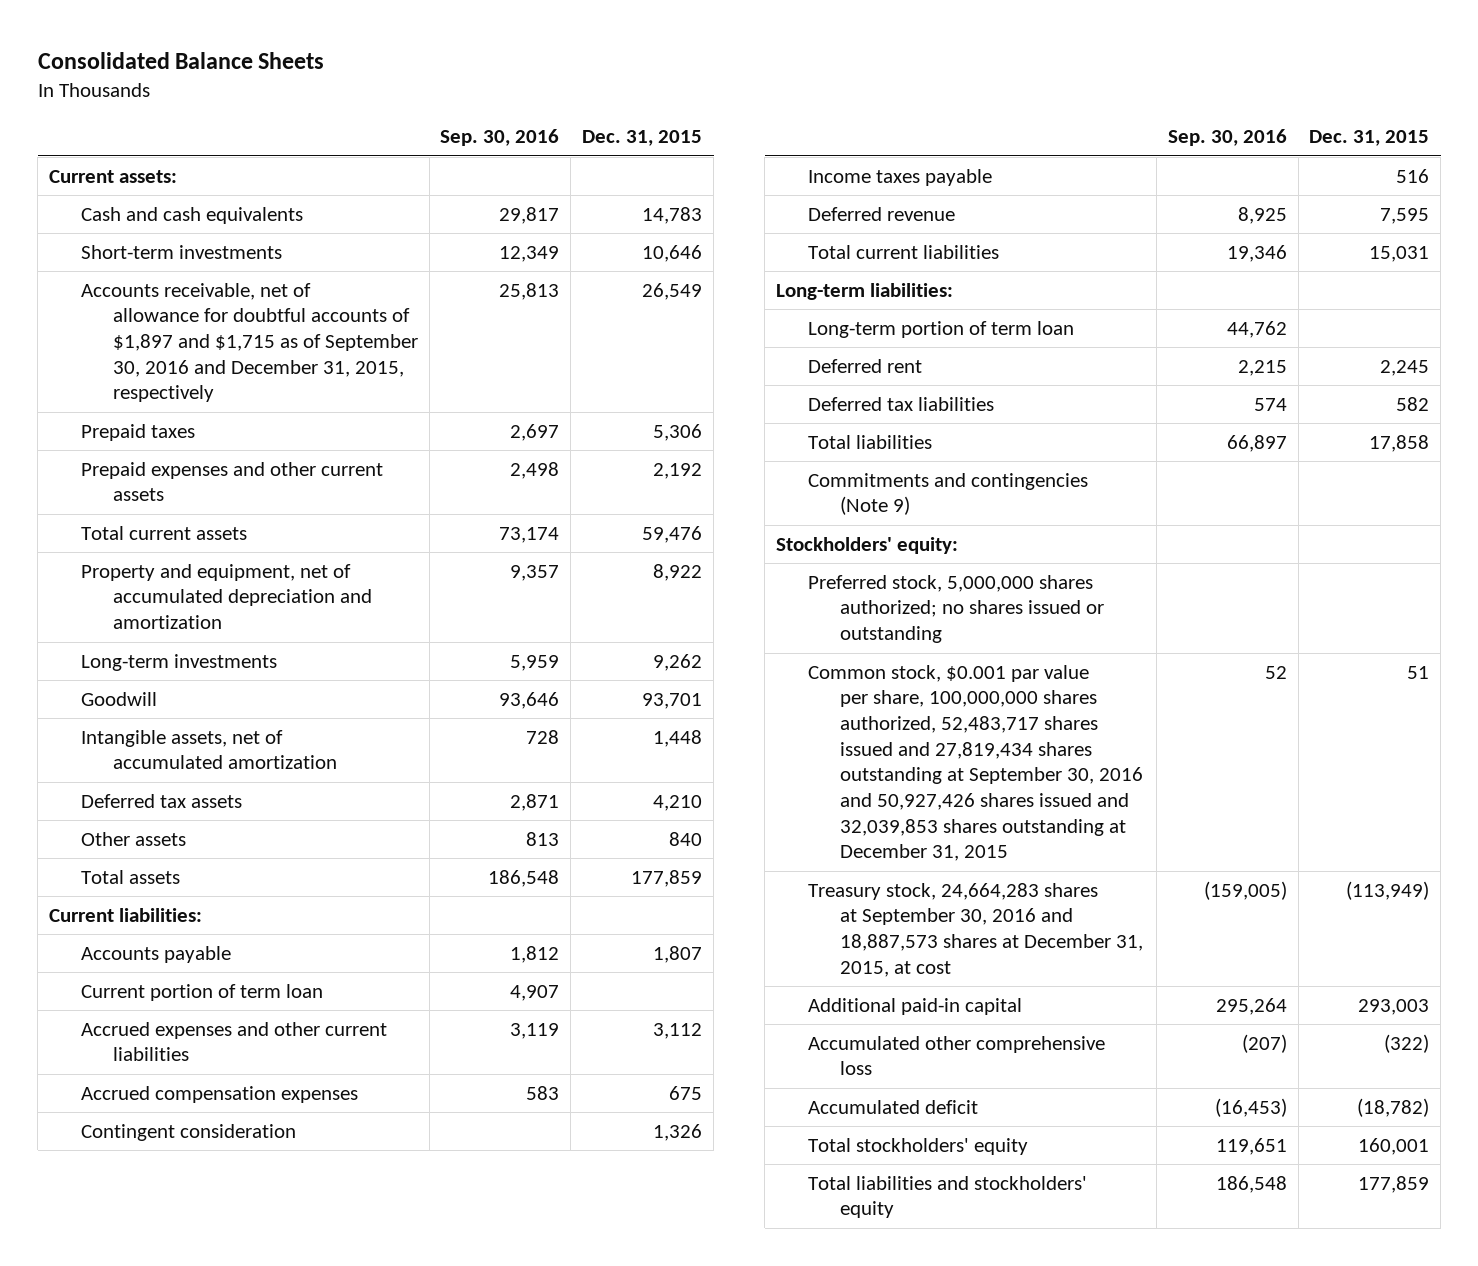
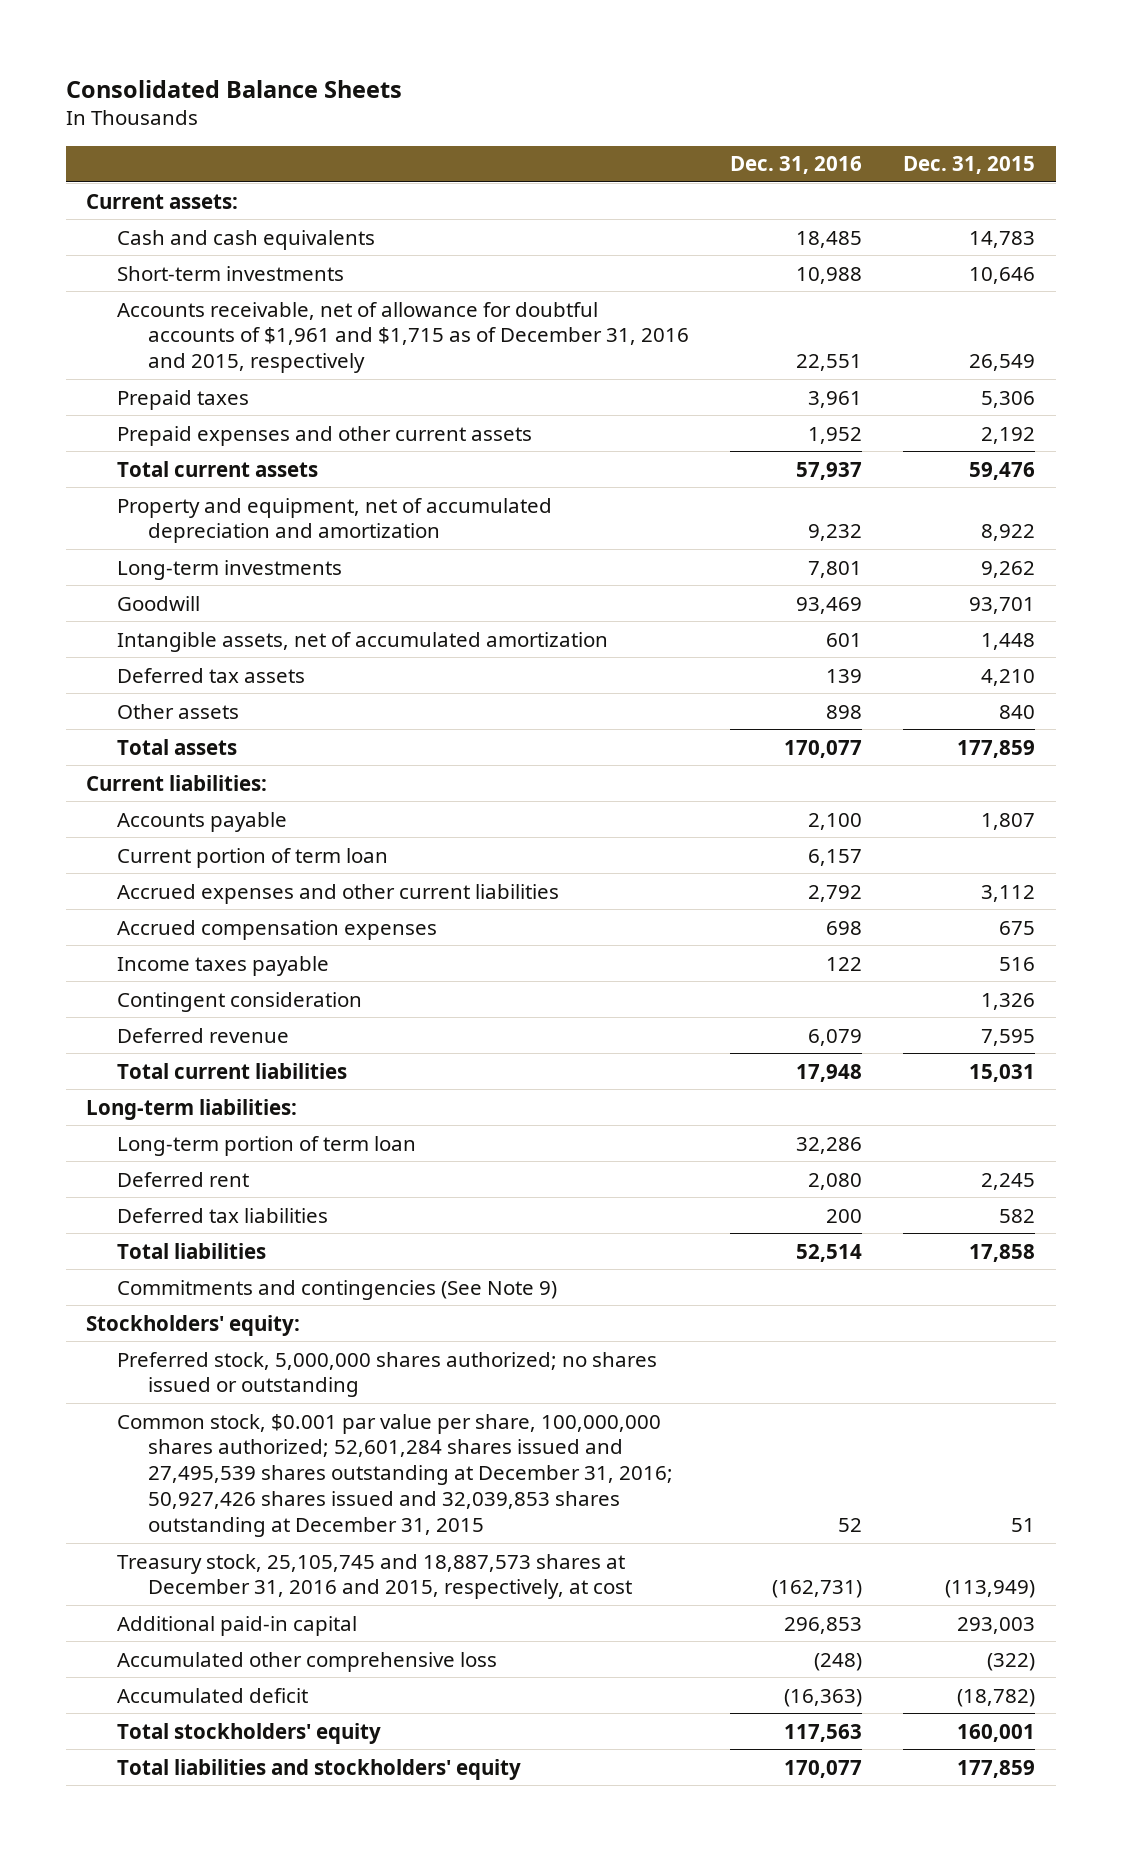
[440,129,560,147] Sep. 30, 2016 -> none
none -> [729,156,862,175] Dec. 31, 2016
[80,282,418,403] Accounts receivable, net of allowance for doubtful accounts of $1,897 and $1,715 as of September 30, 2016 and December 31, 2015, respectively -> [117,301,689,374] Accounts receivable, net of allowance for doubtful accounts of $1,961 and $1,715 as of December 31, 2016 and 2015, respectively
[80,1123,296,1141] Contingent consideration -> [117,991,363,1012] Contingent consideration
[808,472,1089,516] Commitments and contingencies (Note 9) -> [117,1279,558,1300] Commitments and contingencies (See Note 9)
[808,664,1144,862] Common stock, $0.001 par value per share, 100,000,000 shares authorized, 52,483,717 shares issued and 27,819,434 shares outstanding at September 30, 2016 and 50,927,426 shares issued and 32,039,853 shares outstanding at December 31, 2015 -> [117,1413,673,1537] Common stock, $0.001 par value per share, 100,000,000 shares authorized; 52,601,284 shares issued and 27,495,539 shares outstanding at December 31, 2016; 50,927,426 shares issued and 32,039,853 shares outstanding at December 31, 2015
[808,882,1144,977] Treasury stock, 24,664,283 shares at September 30, 2016 and 18,887,573 shares at December 31, 2015, at cost -> [117,1553,632,1600] Treasury stock, 25,105,745 and 18,887,573 shares at December 31, 2016 and 2015, respectively, at cost

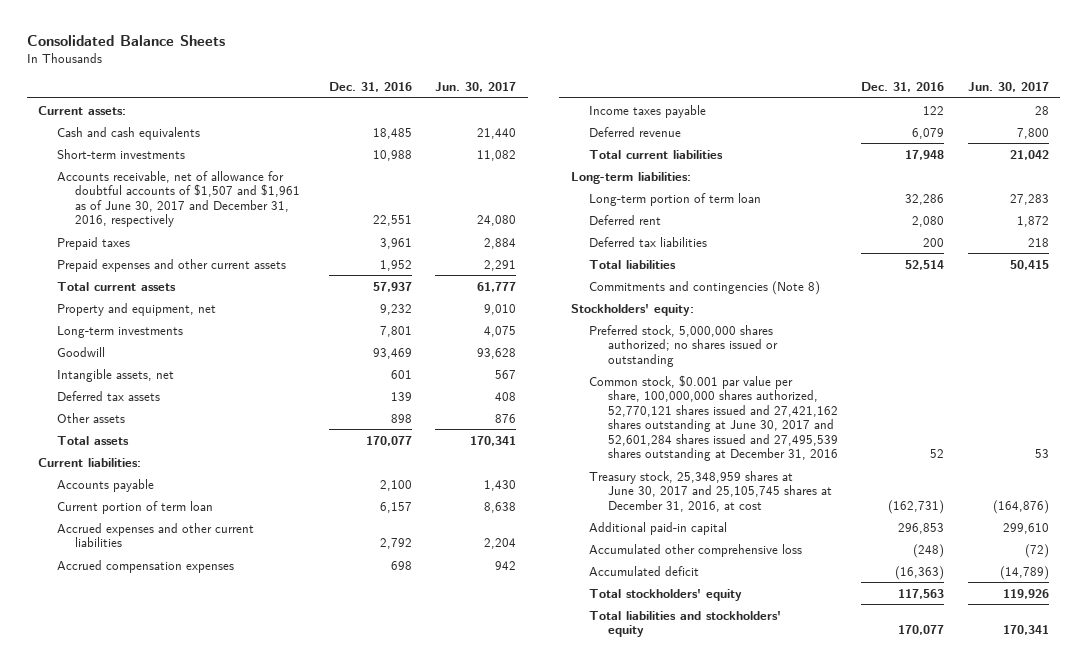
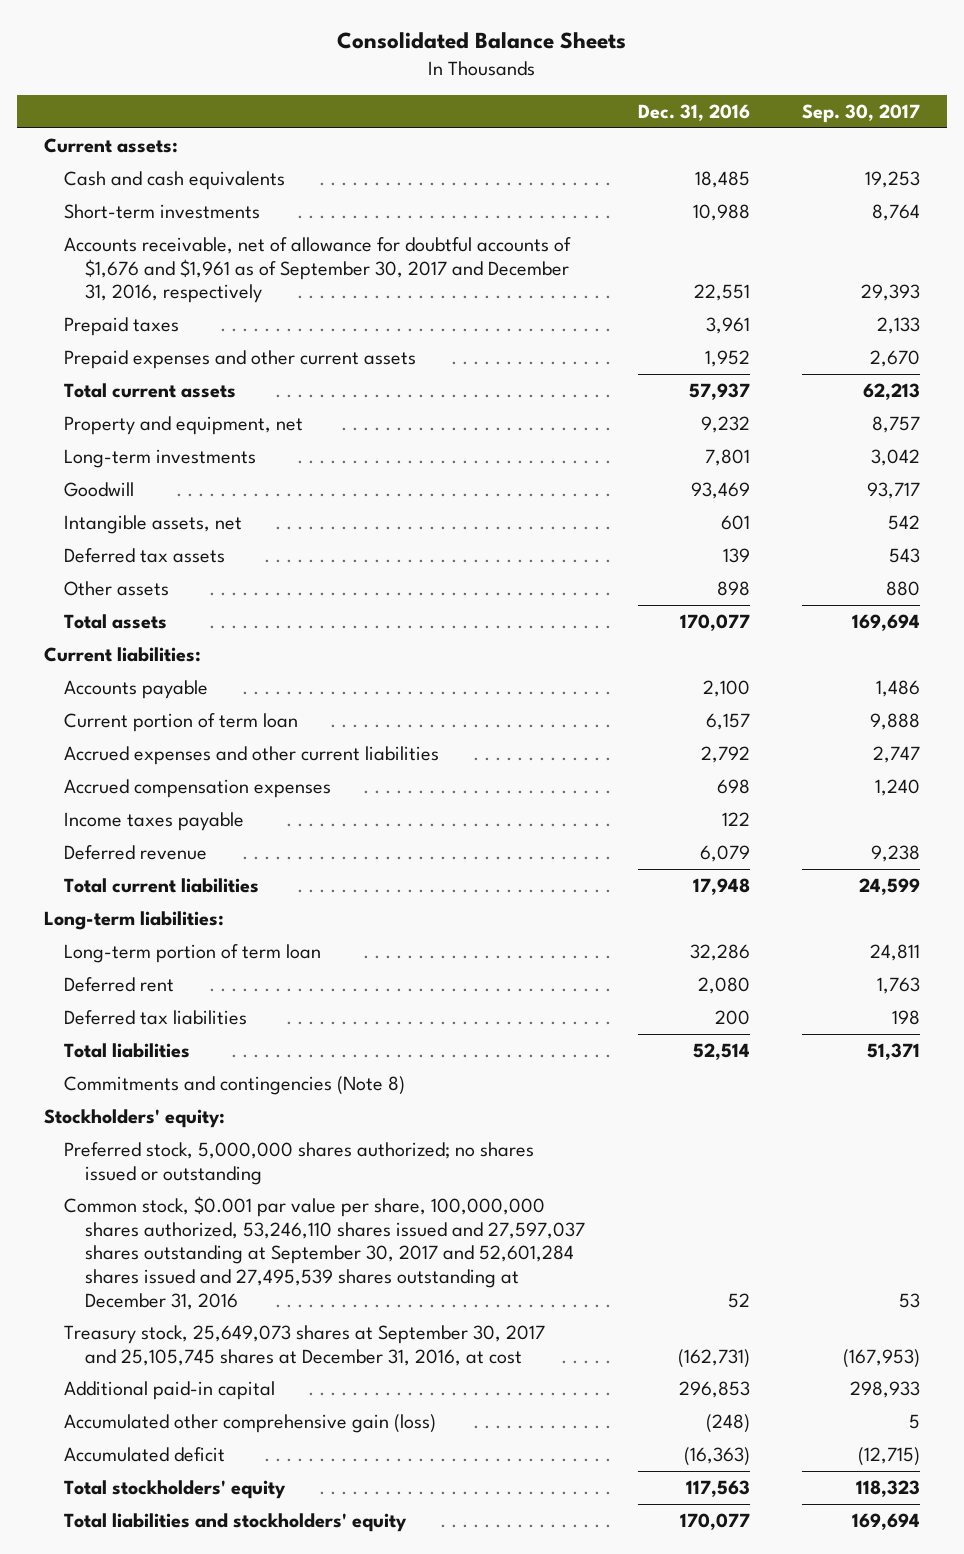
[435,82,517,93] Jun. 30, 2017 -> none
none -> [802,104,921,124] Sep. 30, 2017
[56,170,301,228] Accounts receivable, net of allowance for doubtful accounts of $1,507 and $1,961 as of June 30, 2017 and December 31, 2016, respectively -> [64,236,572,304] Accounts receivable, net of allowance for doubtful accounts of $1,676 and $1,961 as of September 30, 2017 and December 31, 2016, respectively
[589,374,839,462] Common stock, $0.001 par value per share, 100,000,000 shares authorized, 52,770,121 shares issued and 27,421,162 shares outstanding at June 30, 2017 and 52,601,284 shares issued and 27,495,539 shares outstanding at December 31, 2016 -> [64,1195,586,1310] Common stock, $0.001 par value per share, 100,000,000 shares authorized, 53,246,110 shares issued and 27,597,037 shares outstanding at September 30, 2017 and 52,601,284 shares issued and 27,495,539 shares outstanding at December 31, 2016
[589,470,833,512] Treasury stock, 25,348,959 shares at June 30, 2017 and 25,105,745 shares at December 31, 2016, at cost -> [64,1324,546,1366] Treasury stock, 25,649,073 shares at September 30, 2017 and 25,105,745 shares at December 31, 2016, at cost
[589,543,803,557] Accumulated other comprehensive loss -> [64,1413,437,1433] Accumulated other comprehensive gain (loss)

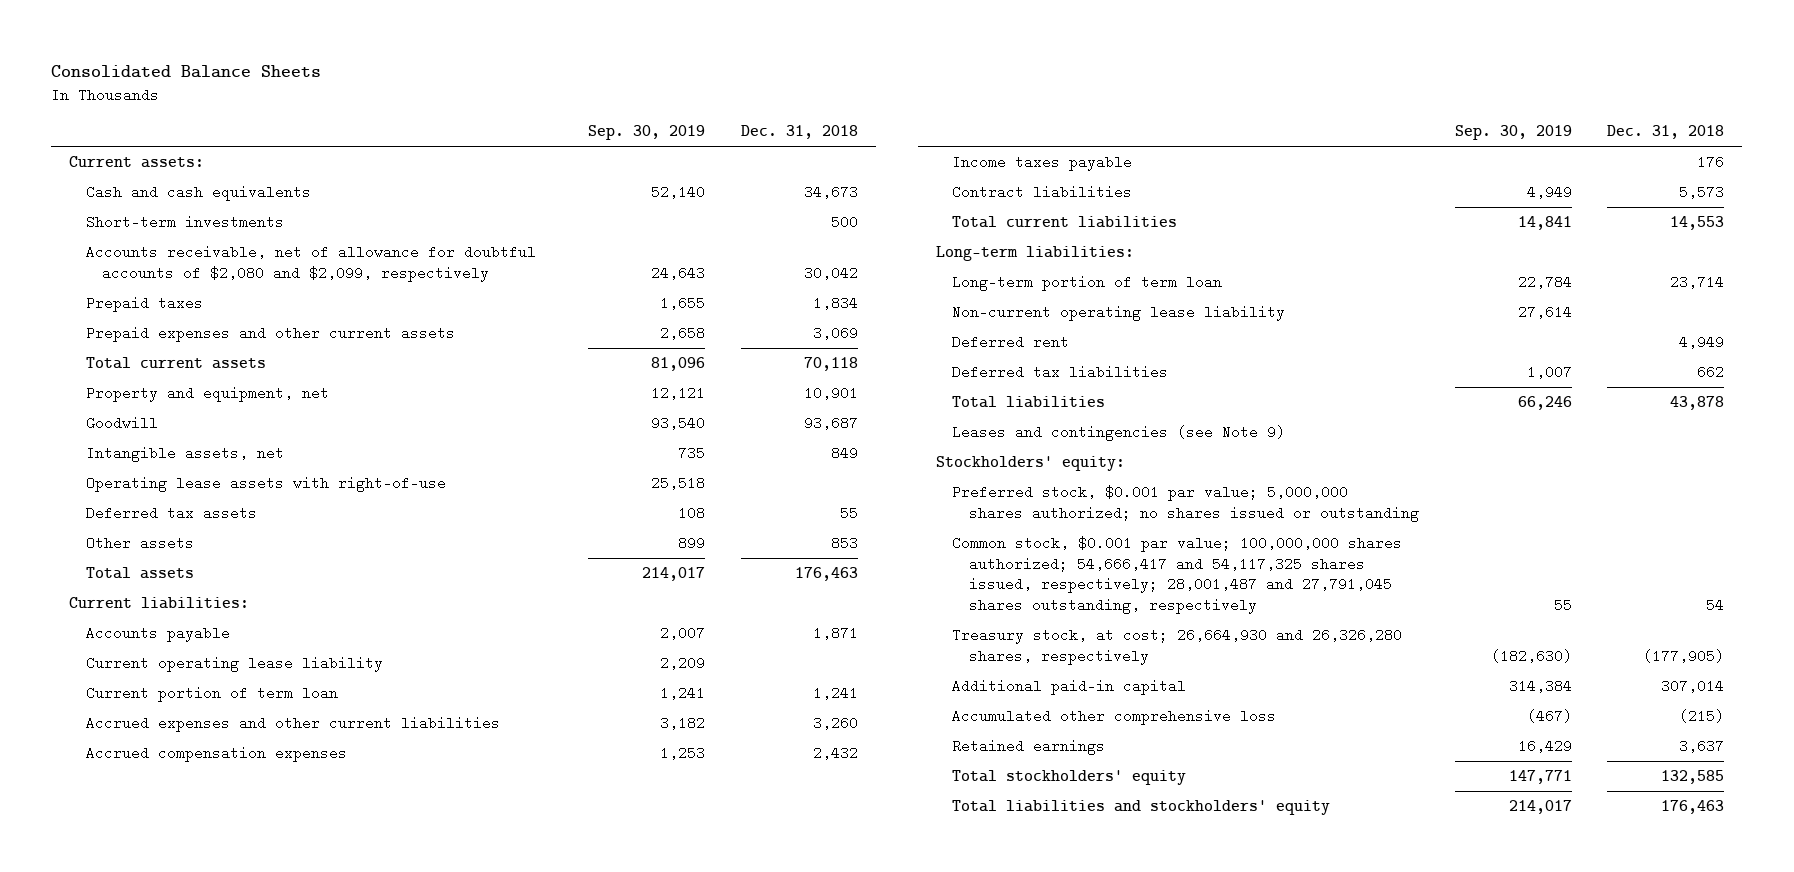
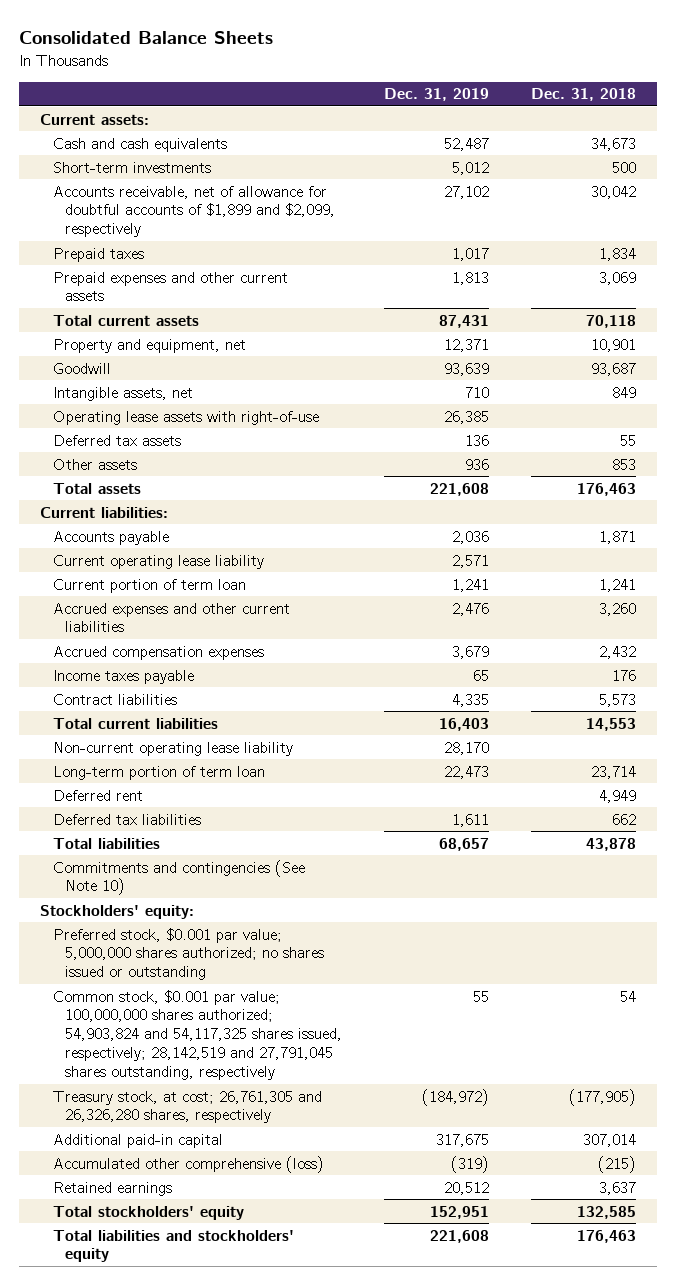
[588,125,706,141] Sep. 30, 2019 -> none
none -> [383,88,489,102] Dec. 31, 2019
[85,245,536,282] Accounts receivable, net of allowance for doubtful accounts of $2,080 and $2,099, respectively -> [52,185,335,238] Accounts receivable, net of allowance for doubtful accounts of $1,899 and $2,099, respectively
[935,246,1134,262] Long-term liabilities: -> none
[952,275,1223,292] Long-term portion of term loan -> [52,765,265,780] Long-term portion of term loan
[952,425,1286,442] Leases and contingencies (see Note 9) -> [52,859,305,896] Commitments and contingencies (See Note 10)
[952,536,1403,614] Common stock, $0.001 par value; 100,000,000 shares authorized; 54,666,417 and 54,117,325 shares issued, respectively; 28,001,487 and 27,791,045 shares outstanding, respectively -> [52,989,342,1081] Common stock, $0.001 par value; 100,000,000 shares authorized; 54,903,824 and 54,117,325 shares issued, respectively; 28,142,519 and 27,791,045 shares outstanding, respectively
[952,628,1403,665] Treasury stock, at cost; 26,664,930 and 26,326,280 shares, respectively -> [52,1090,322,1124] Treasury stock, at cost; 26,761,305 and 26,326,280 shares, respectively
[952,709,1277,726] Accumulated other comprehensive loss -> [52,1155,324,1173] Accumulated other comprehensive (loss)

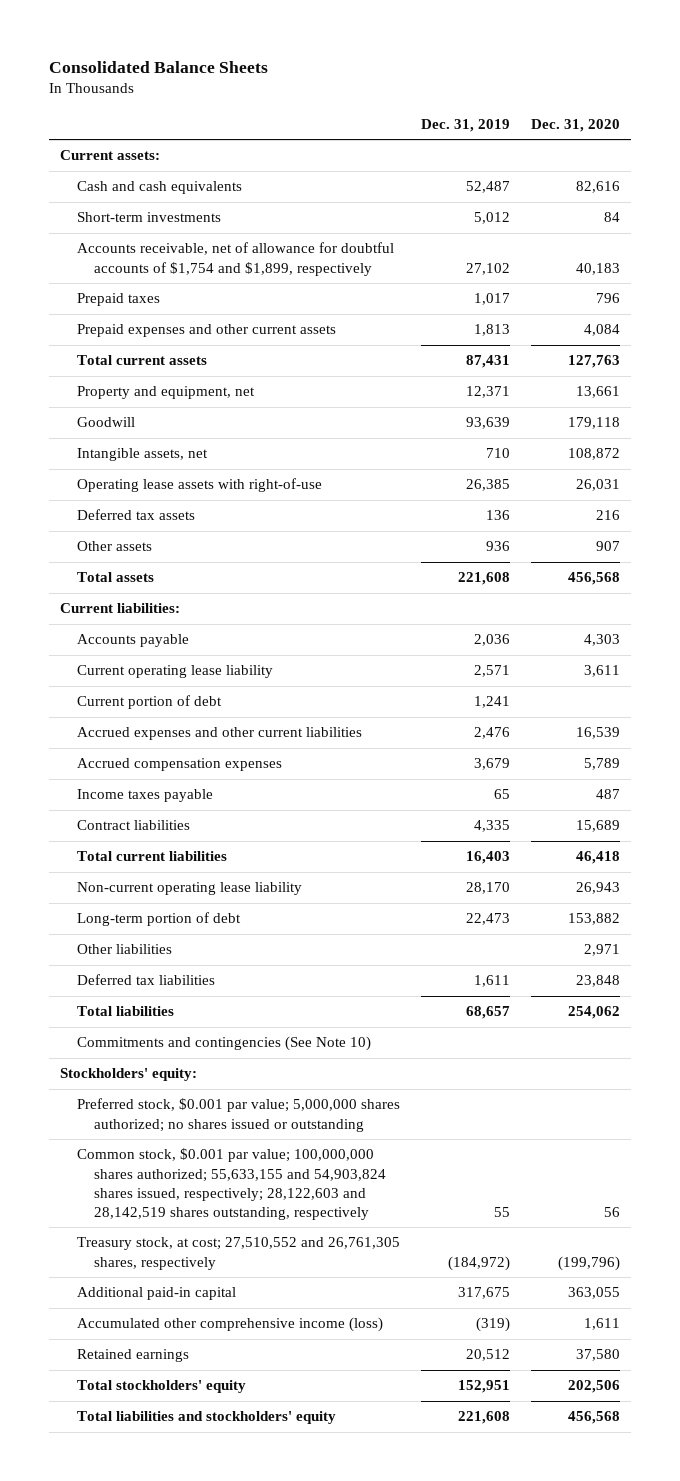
[530,88,636,102] Dec. 31, 2018 -> none
none -> [531,118,621,132] Dec. 31, 2020
[52,185,335,238] Accounts receivable, net of allowance for doubtful accounts of $1,899 and $2,099, respectively -> [76,242,394,276] Accounts receivable, net of allowance for doubtful accounts of $1,754 and $1,899, respectively
[52,578,246,593] Current portion of term loan -> [76,695,222,710] Current portion of debt
[52,789,143,801] Deferred rent -> none
[52,765,265,780] Long-term portion of term loan -> [76,912,241,927] Long-term portion of debt
none -> [76,944,172,955] Other liabilities
[52,989,342,1081] Common stock, $0.001 par value; 100,000,000 shares authorized; 54,903,824 and 54,117,325 shares issued, respectively; 28,142,519 and 27,791,045 shares outstanding, respectively -> [76,1148,386,1220] Common stock, $0.001 par value; 100,000,000 shares authorized; 55,633,155 and 54,903,824 shares issued, respectively; 28,122,603 and 28,142,519 shares outstanding, respectively
[52,1090,322,1124] Treasury stock, at cost; 26,761,305 and 26,326,280 shares, respectively -> [76,1237,400,1270] Treasury stock, at cost; 27,510,552 and 26,761,305 shares, respectively
[52,1155,324,1173] Accumulated other comprehensive (loss) -> [76,1317,383,1333] Accumulated other comprehensive income (loss)

